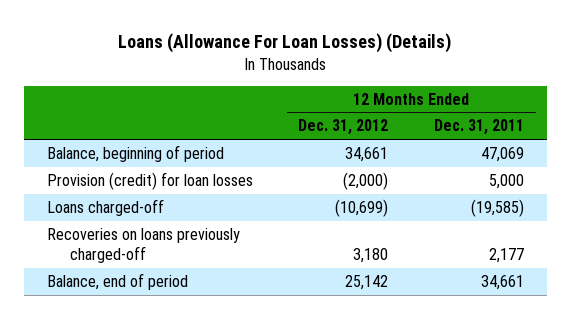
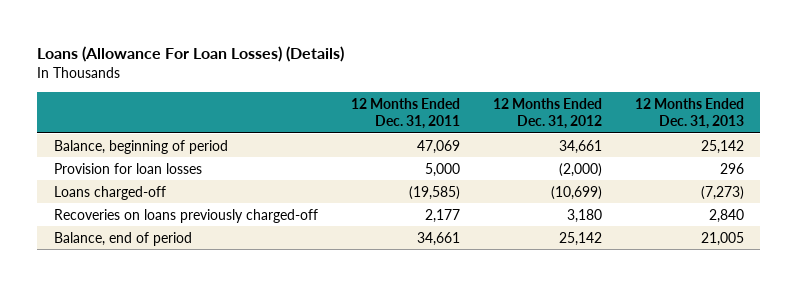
none -> [634,97,744,130] 12 Months Ended Dec. 31, 2013
[46,171,253,190] Provision (credit) for loan losses -> [53,162,202,174] Provision for loan losses

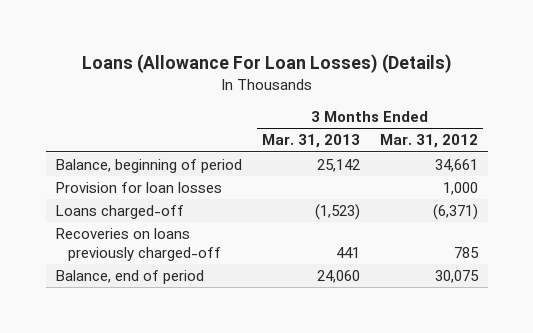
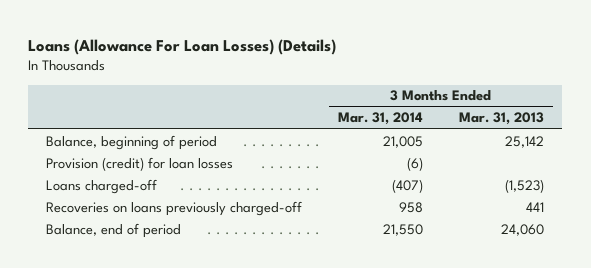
[379,134,478,149] Mar. 31, 2012 -> none
none -> [338,112,424,126] Mar. 31, 2014
[55,182,222,194] Provision for loan losses -> [46,156,234,171] Provision (credit) for loan losses

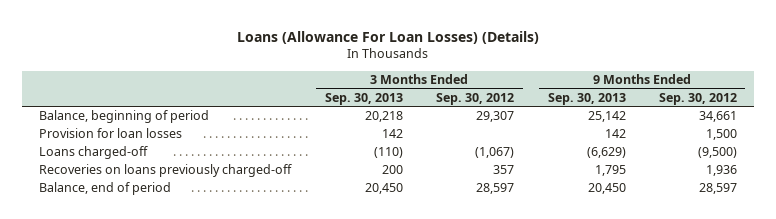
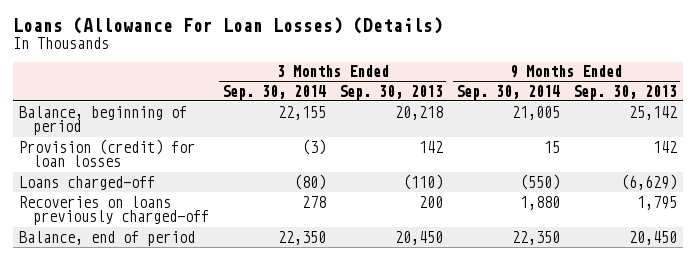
[436,92,515,105] Sep. 30, 2012 -> none
[659,92,738,105] Sep. 30, 2012 -> none
none -> [222,84,327,100] Sep. 30, 2014
none -> [455,84,560,100] Sep. 30, 2014
[39,128,183,139] Provision for loan losses -> [19,138,196,168] Provision (credit) for loan losses

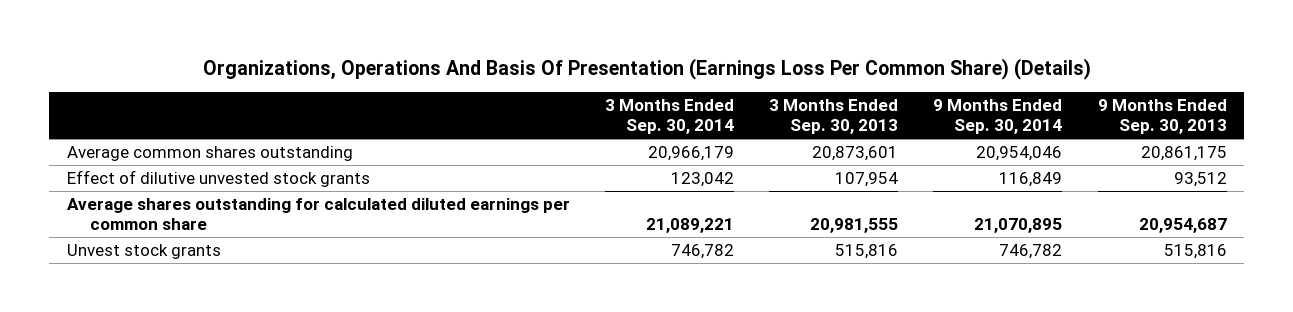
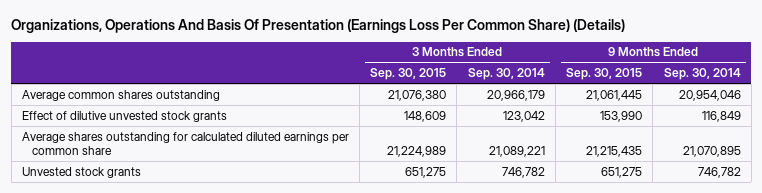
[769,99,899,135] 3 Months Ended Sep. 30, 2013 -> none
[1097,99,1227,135] 9 Months Ended Sep. 30, 2013 -> none
none -> [370,68,447,81] Sep. 30, 2015
none -> [566,68,643,81] Sep. 30, 2015
[66,243,221,259] Unvest stock grants -> [21,166,141,178] Unvested stock grants

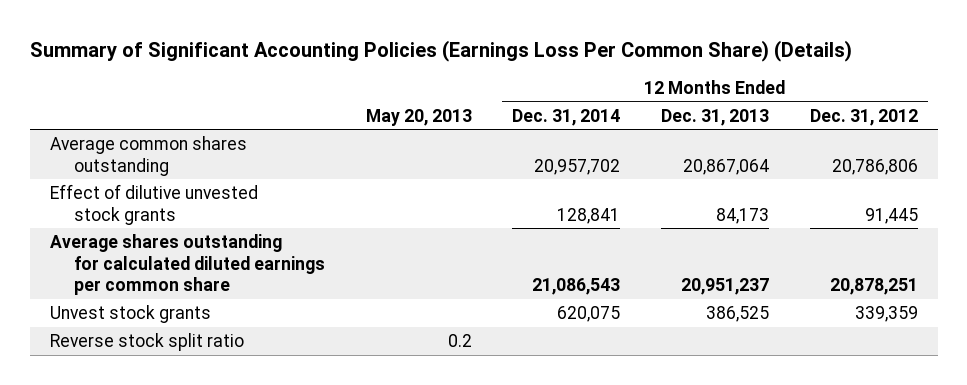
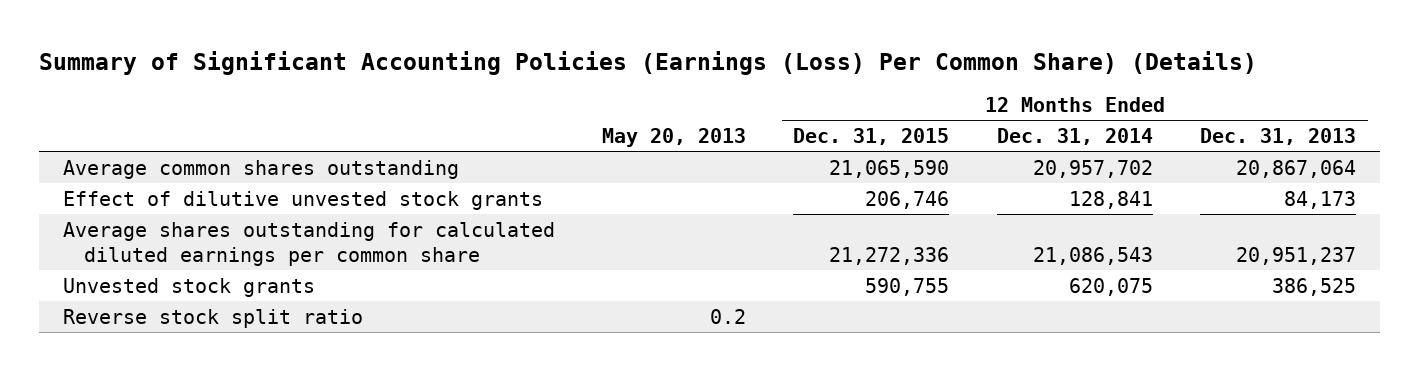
[29,39,852,62] Summary of Significant Accounting Policies (Earnings Loss Per Common Share) (Details) -> [38,50,1257,75] Summary of Significant Accounting Policies (Earnings (Loss) Per Common Share) (Details)
[809,108,918,126] Dec. 31, 2012 -> none
none -> [793,128,950,146] Dec. 31, 2015
[49,304,211,323] Unvest stock grants -> [62,277,315,297] Unvested stock grants

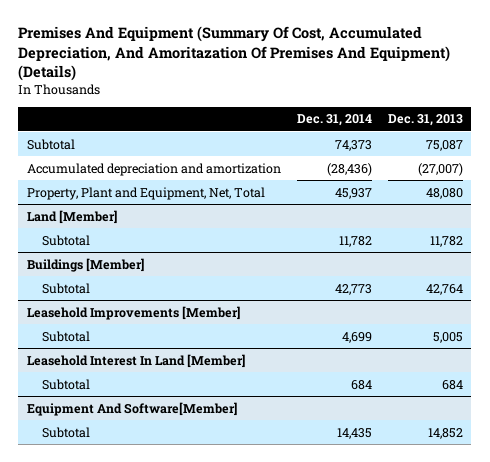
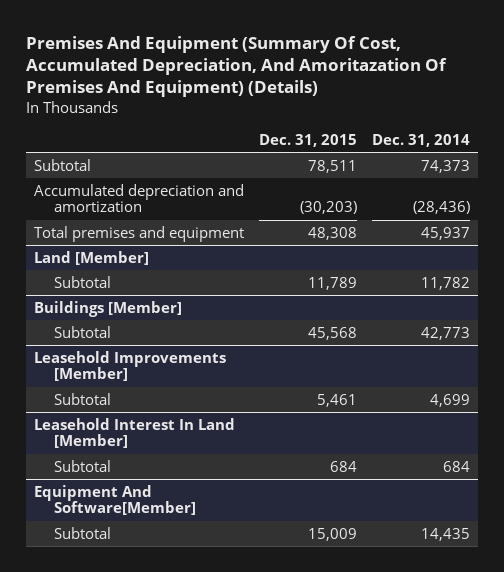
[388,114,464,127] Dec. 31, 2013 -> none
none -> [259,133,358,147] Dec. 31, 2015
[26,186,265,200] Property, Plant and Equipment, Net, Total -> [33,225,244,242] Total premises and equipment

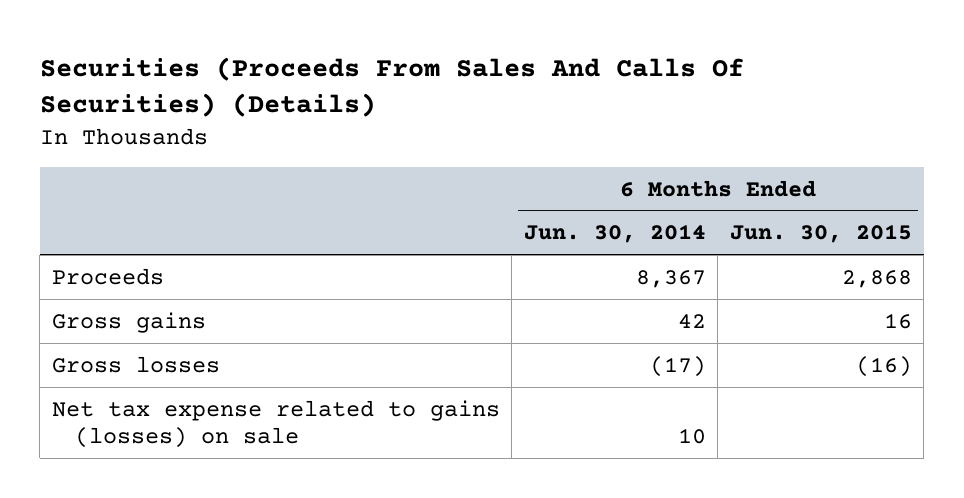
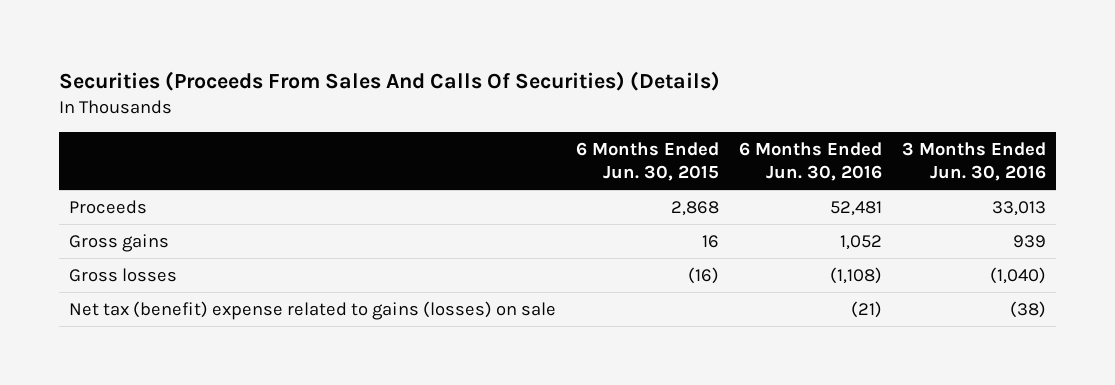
[523,224,706,244] Jun. 30, 2014 -> none
none -> [739,141,883,182] 6 Months Ended Jun. 30, 2016
none -> [902,141,1047,182] 3 Months Ended Jun. 30, 2016
[51,399,500,448] Net tax expense related to gains (losses) on sale -> [69,300,557,320] Net tax (benefit) expense related to gains (losses) on sale

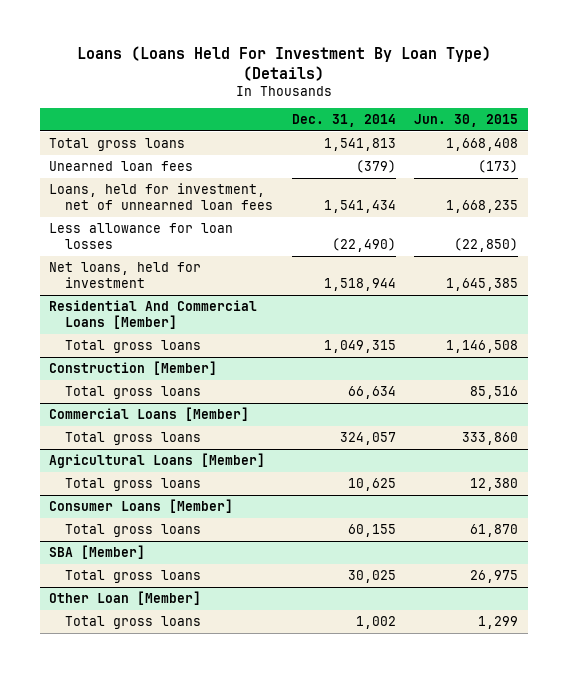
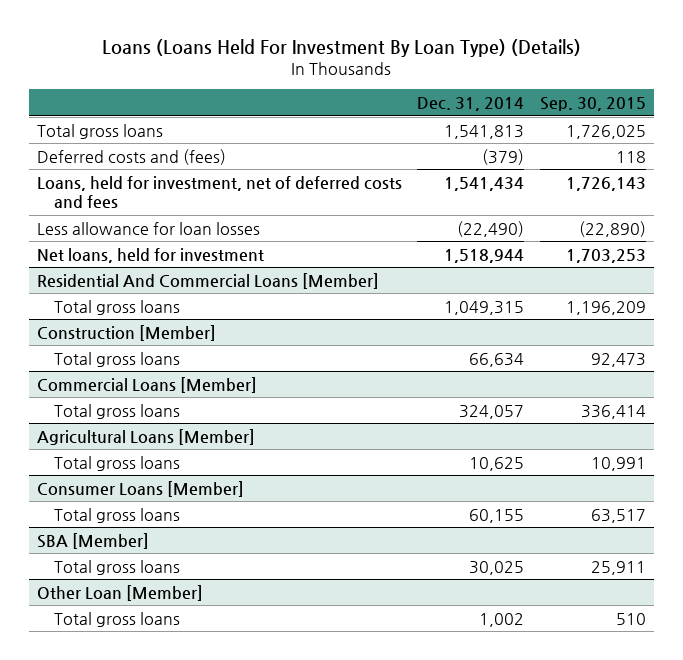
[414,114,519,128] Jun. 30, 2015 -> none
none -> [540,97,647,112] Sep. 30, 2015
[49,160,194,171] Unearned loan fees -> [36,148,226,165] Deferred costs and (fees)
[49,182,273,211] Loans, held for investment, net of unnearned loan fees -> [36,175,402,208] Loans, held for investment, net of deferred costs and fees

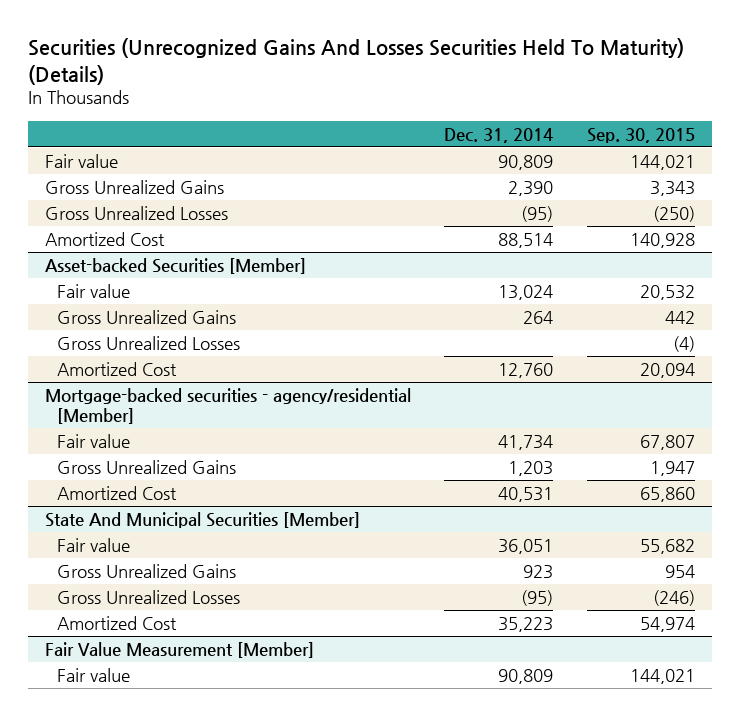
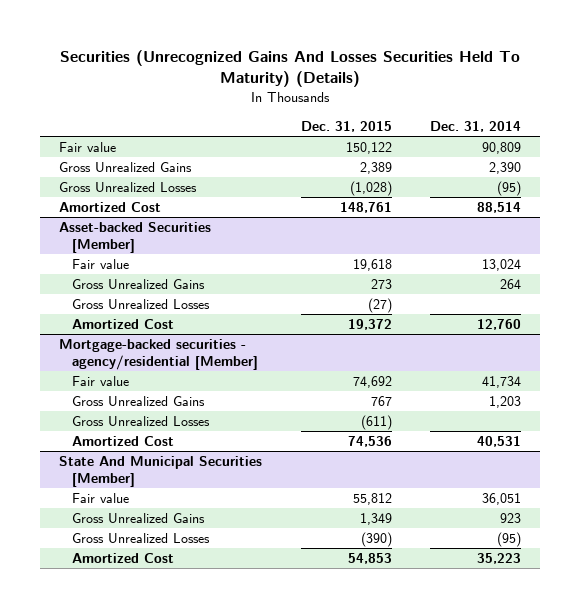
[587,127,696,143] Sep. 30, 2015 -> none
none -> [300,120,392,132] Dec. 31, 2015
none -> [72,416,211,427] Gross Unrealized Losses
[44,642,314,659] Fair Value Measurement [Member] -> none
[56,668,130,683] Fair value -> none

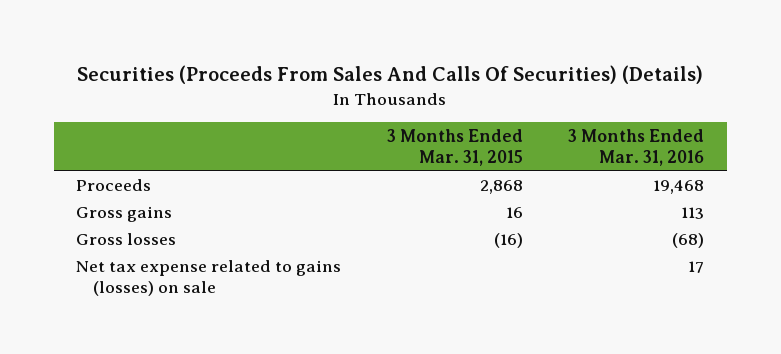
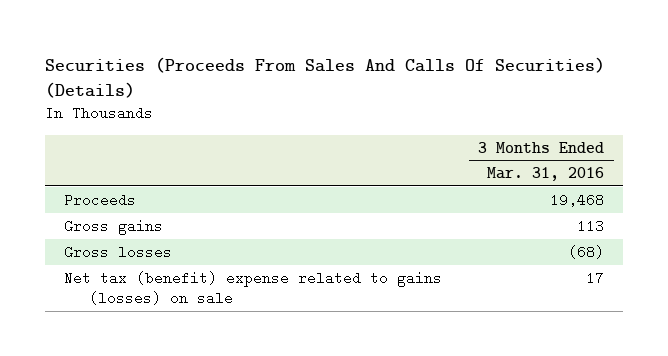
[386,128,523,166] 3 Months Ended Mar. 31, 2015 -> none
[76,259,342,296] Net tax expense related to gains (losses) on sale -> [63,270,442,306] Net tax (benefit) expense related to gains (losses) on sale

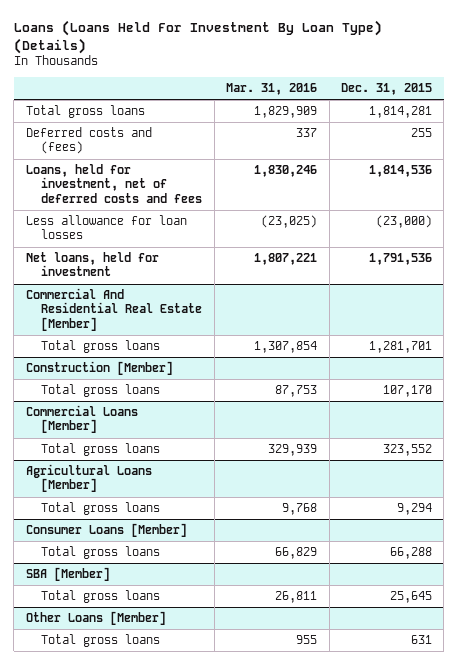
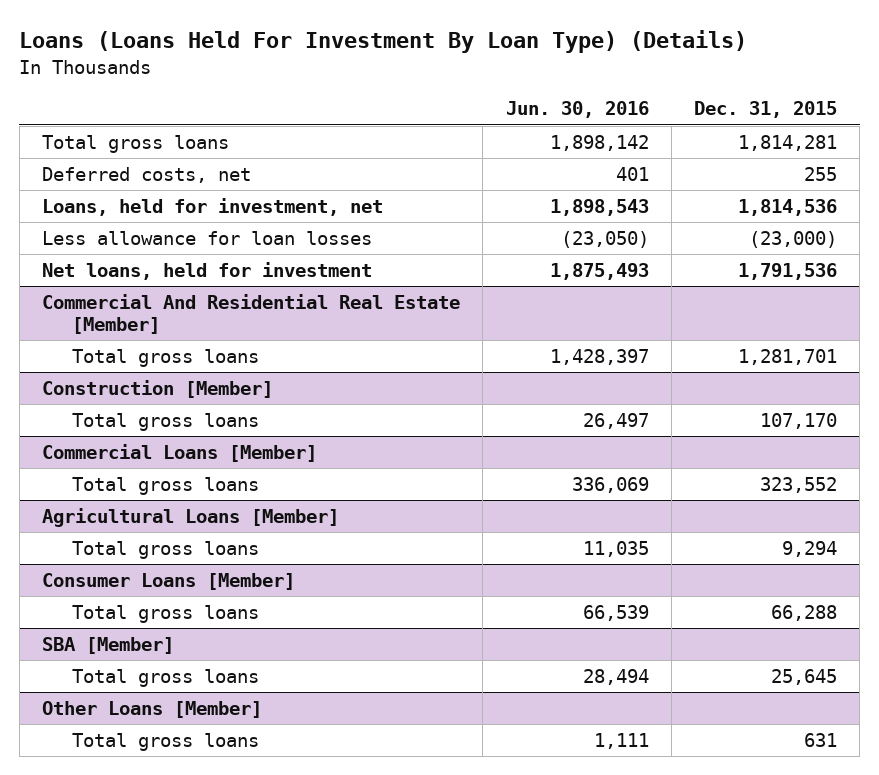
[226,82,318,95] Mar. 31, 2016 -> none
none -> [505,101,649,119] Jun. 30, 2016
[25,127,152,155] Deferred costs and (fees) -> [42,167,252,184] Deferred costs, net
[25,164,203,203] Loans, held for investment, net of deferred costs and fees -> [42,198,384,217] Loans, held for investment, net

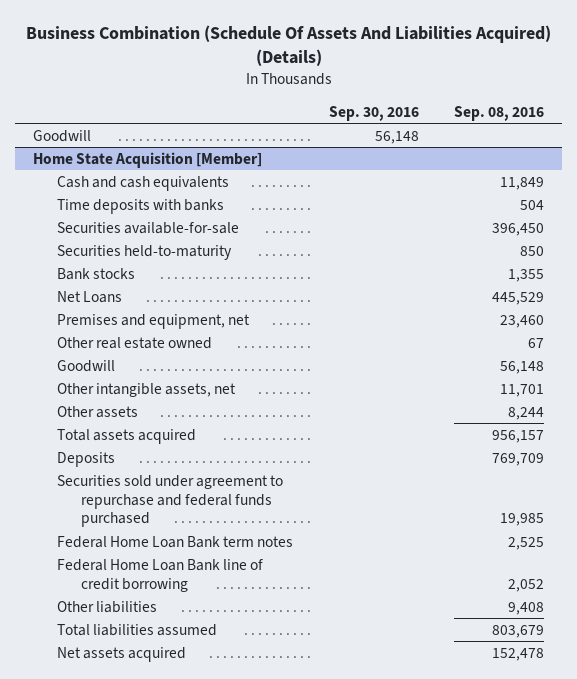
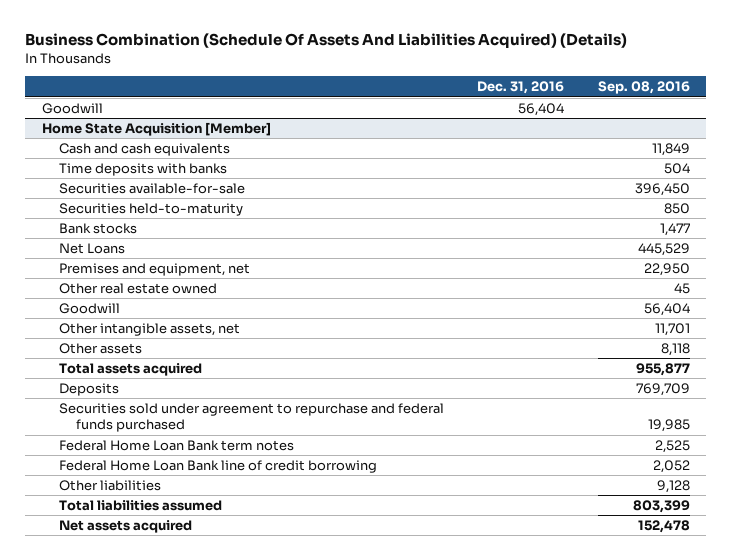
[328,105,419,121] Sep. 30, 2016 -> none
none -> [477,81,565,95] Dec. 31, 2016
[508,268,545,282] 1,355 -> [659,222,690,236] 1,477
[500,314,545,328] 23,460 -> [643,262,690,276] 22,950
[528,337,545,348] 67 -> [673,282,690,294] 45
[500,360,545,374] 56,148 -> [643,302,690,316] 56,404
[508,406,545,420] 8,244 -> [660,342,690,356] 8,118
[492,429,545,443] 956,157 -> [635,362,690,376] 955,877
[508,601,545,615] 9,408 -> [656,479,690,493] 9,128
[492,624,545,638] 803,679 -> [632,499,690,513] 803,399

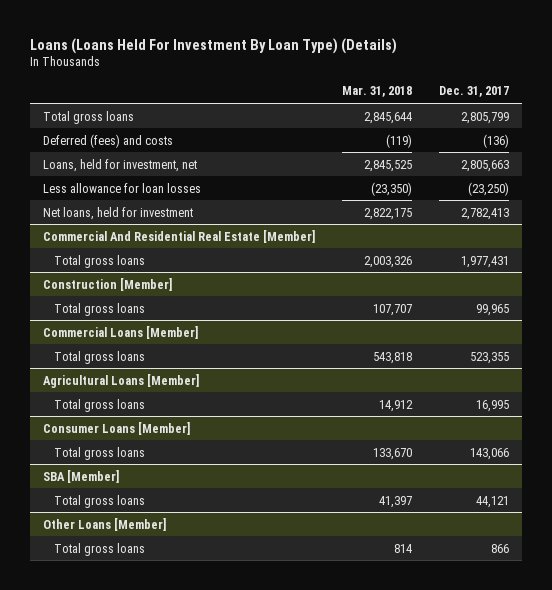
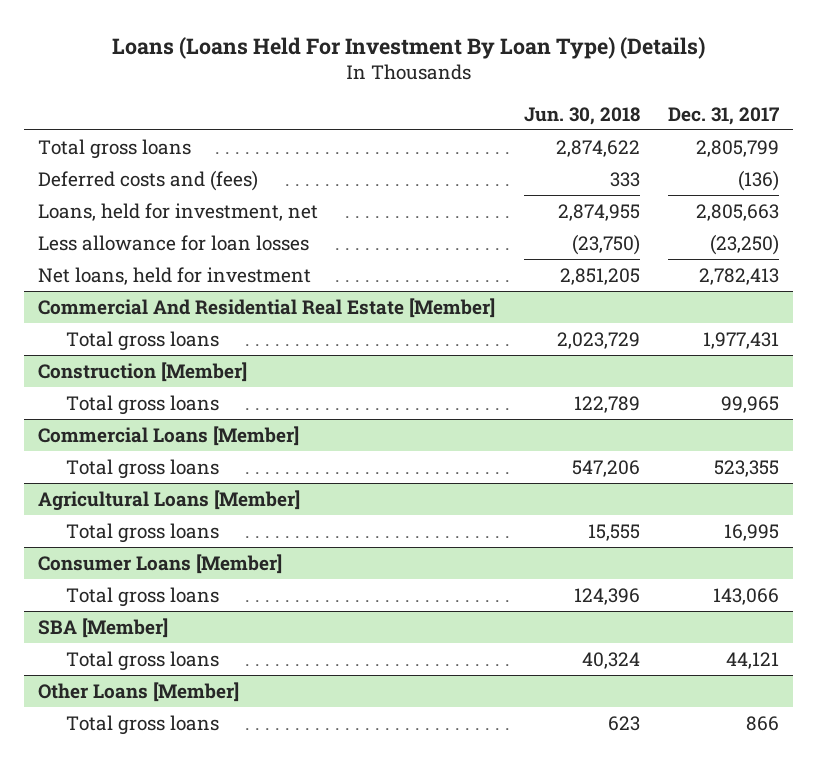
[342,86,413,98] Mar. 31, 2018 -> none
none -> [523,106,640,125] Jun. 30, 2018
[43,133,174,148] Deferred (fees) and costs -> [38,169,259,191] Deferred costs and (fees)

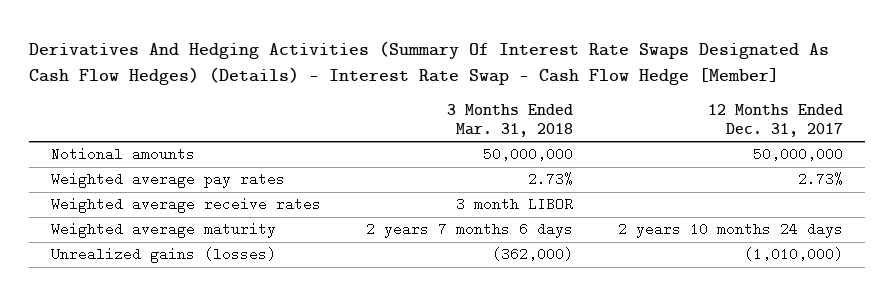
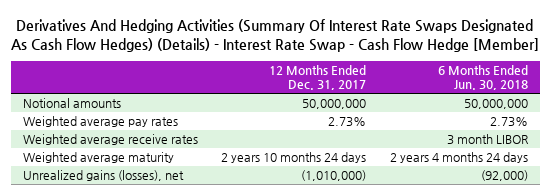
[446,103,573,137] 3 Months Ended Mar. 31, 2018 -> none
none -> [437,65,528,91] 6 Months Ended Jun. 30, 2018
[51,247,277,264] Unrealized gains (losses) -> [22,170,184,182] Unrealized gains (losses), net

